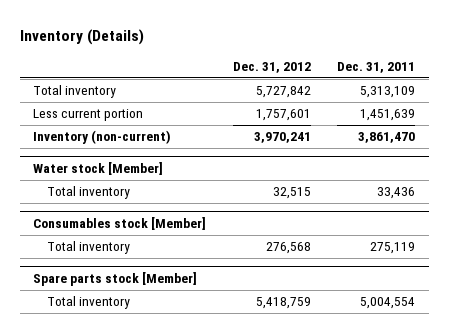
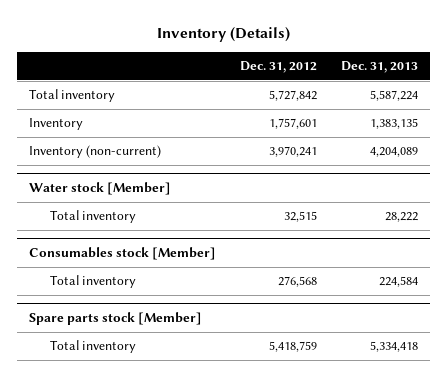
[337,61,416,73] Dec. 31, 2011 -> none
none -> [341,61,419,74] Dec. 31, 2013
[33,109,144,122] Less current portion -> [29,118,84,131] Inventory

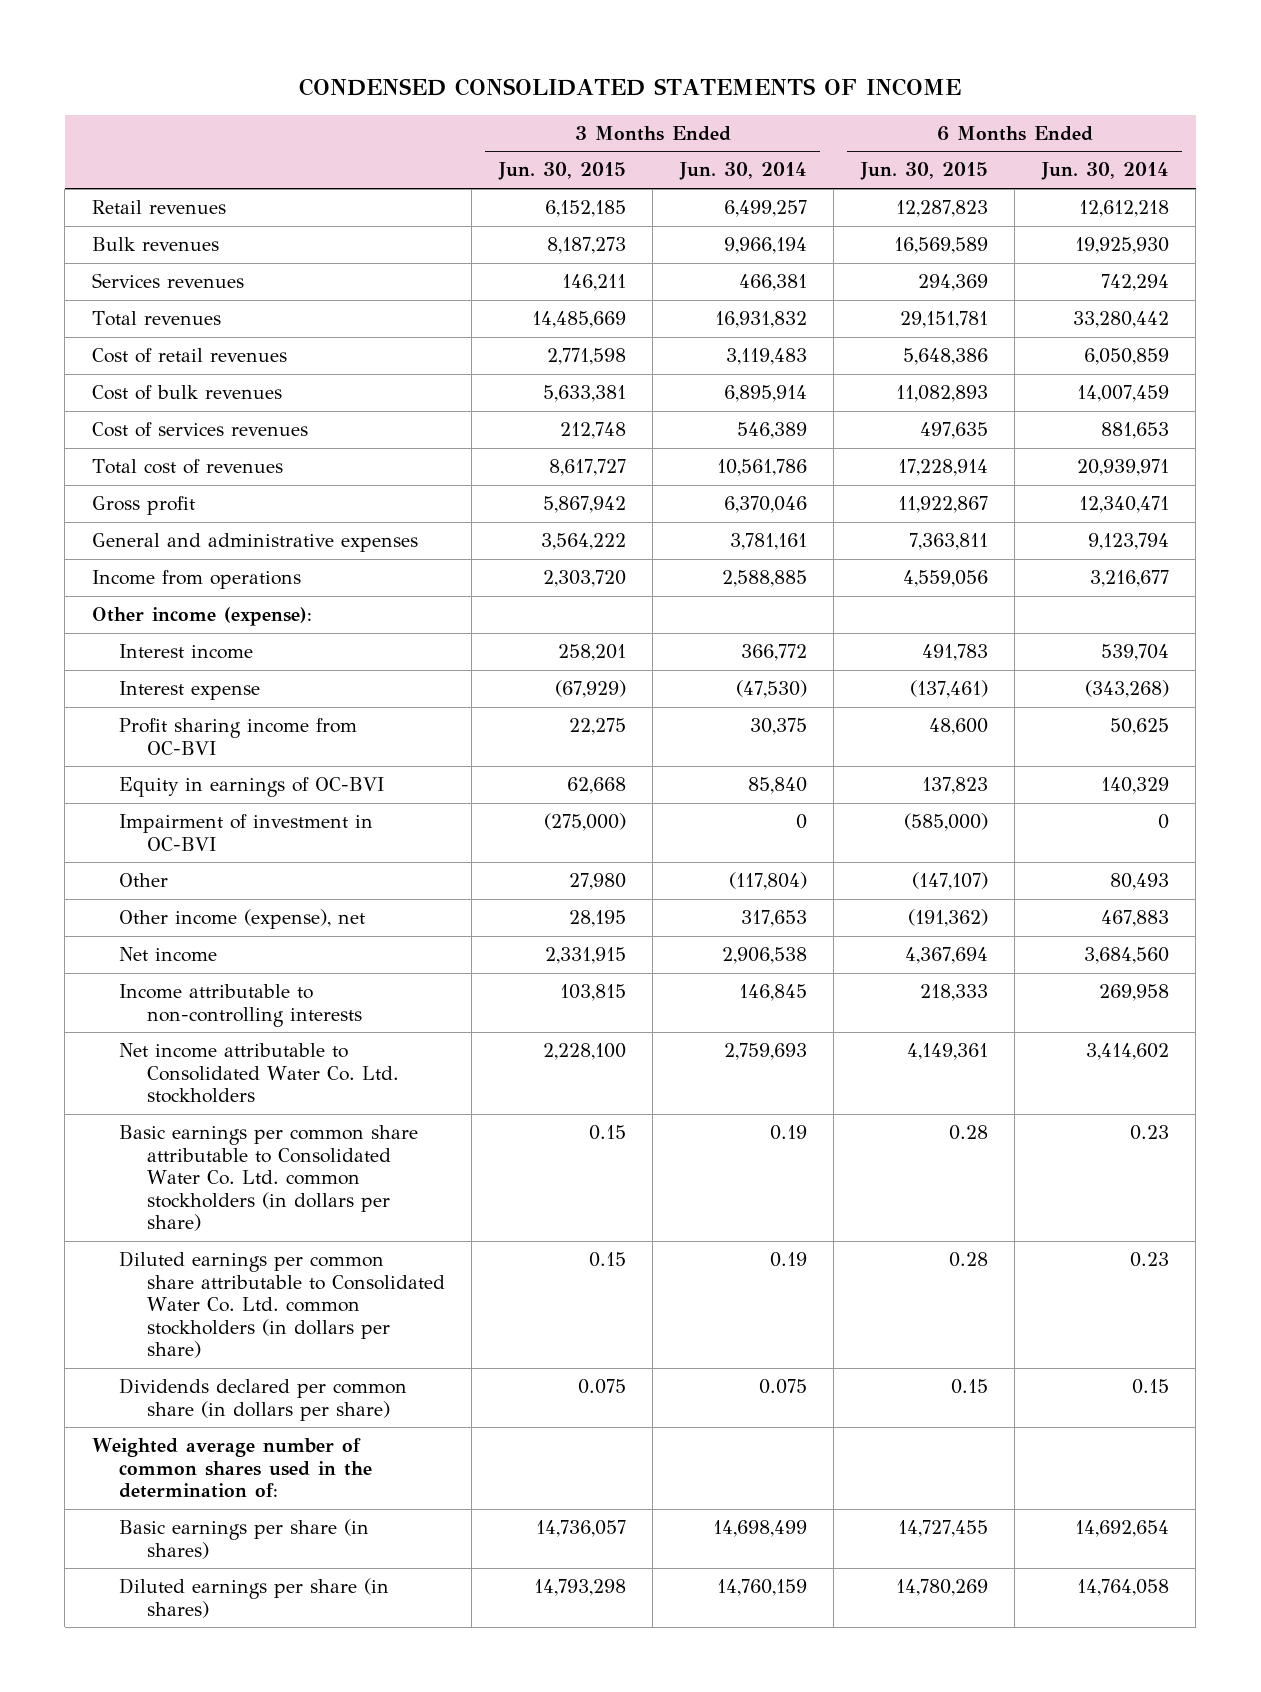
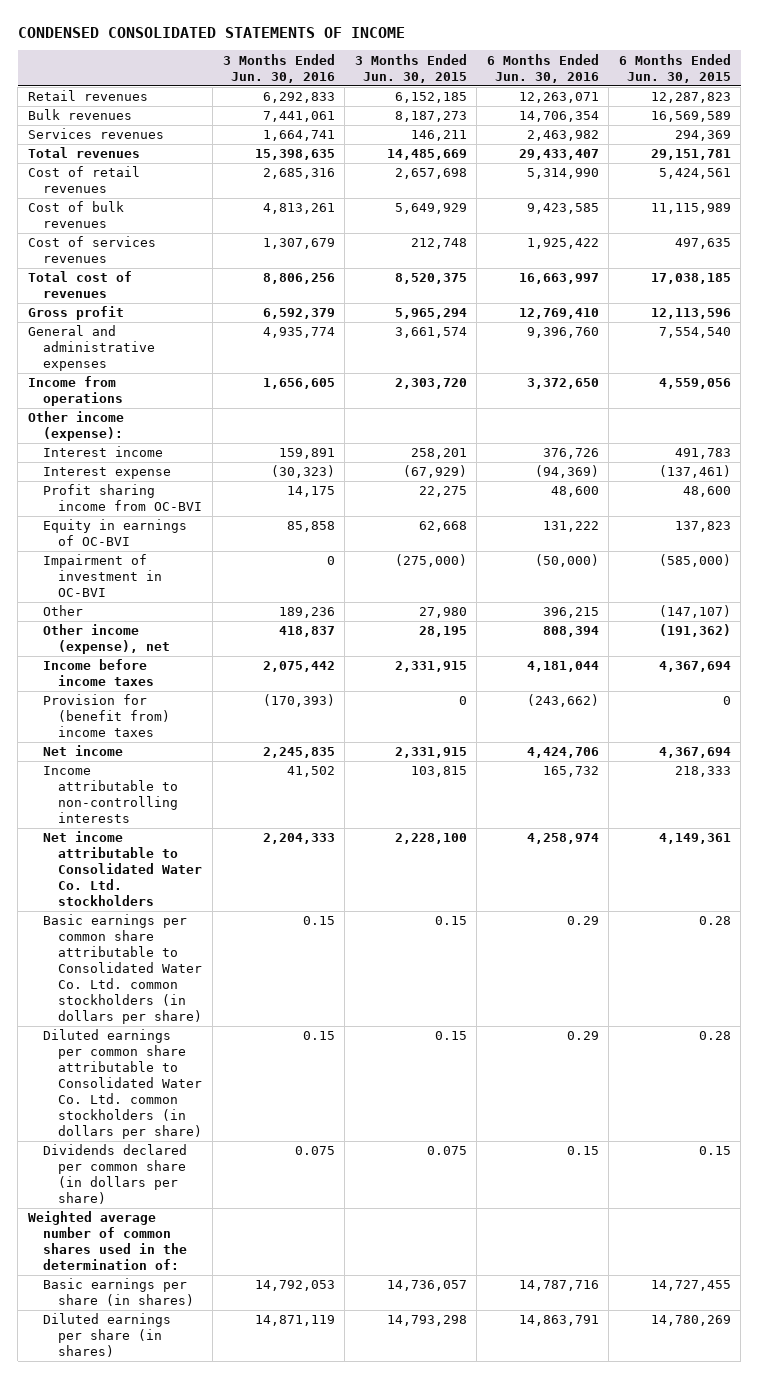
[678,162,807,181] Jun. 30, 2014 -> none
[1040,162,1169,181] Jun. 30, 2014 -> none
none -> [222,53,335,83] 3 Months Ended Jun. 30, 2016
none -> [486,53,599,83] 6 Months Ended Jun. 30, 2016
[546,348,626,366] 2,771,598 -> [394,168,467,180] 2,657,698
[902,348,988,366] 5,648,386 -> [658,168,731,180] 5,424,561
[542,385,626,403] 5,633,381 -> [394,203,467,215] 5,649,929
[895,385,988,403] 11,082,893 -> [650,203,731,215] 11,115,989
[548,459,626,477] 8,617,727 -> [394,273,467,285] 8,520,375
[897,459,988,477] 17,228,914 -> [650,273,731,285] 17,038,185
[542,496,626,514] 5,867,942 -> [394,308,467,320] 5,965,294
[897,496,988,514] 11,922,867 -> [650,308,731,320] 12,113,596
[540,533,626,551] 3,564,222 -> [394,327,467,339] 3,661,574
[908,533,988,551] 7,363,811 -> [658,327,731,339] 7,554,540
none -> [43,659,155,687] Income before income taxes
none -> [43,694,171,738] Provision for (benefit from) income taxes

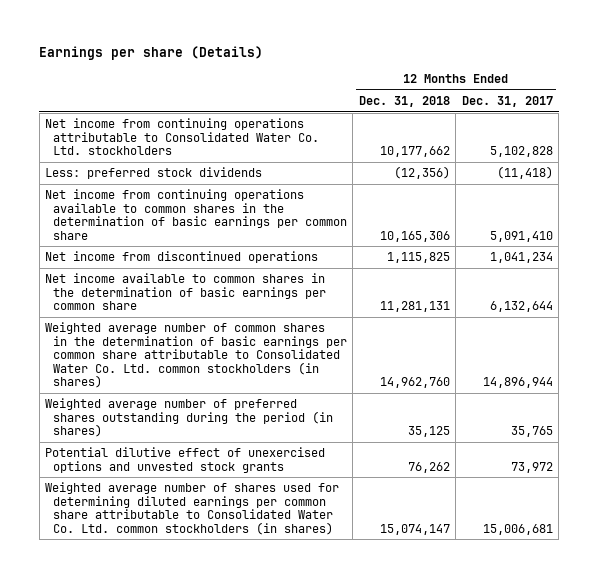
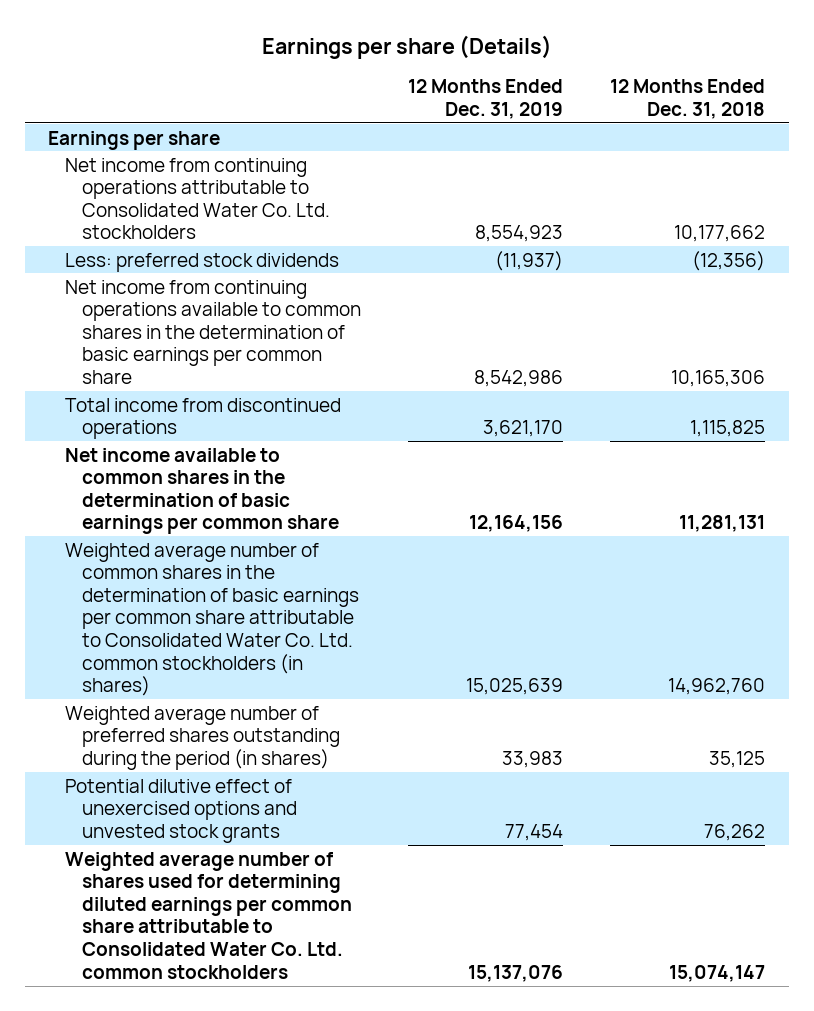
[461,95,553,107] Dec. 31, 2017 -> none
none -> [408,79,564,120] 12 Months Ended Dec. 31, 2019
none -> [48,130,221,150] Earnings per share
[44,251,318,264] Net income from discontinued operations -> [65,397,342,440] Total income from discontinued operations
[44,482,339,535] Weighted average number of shares used for determining diluted earnings per common share attributable to Consolidated Water Co. Ltd. common stockholders (in shares) -> [65,851,353,979] Weighted average number of shares used for determining diluted earnings per common share attributable to Consolidated Water Co. Ltd. common stockholders

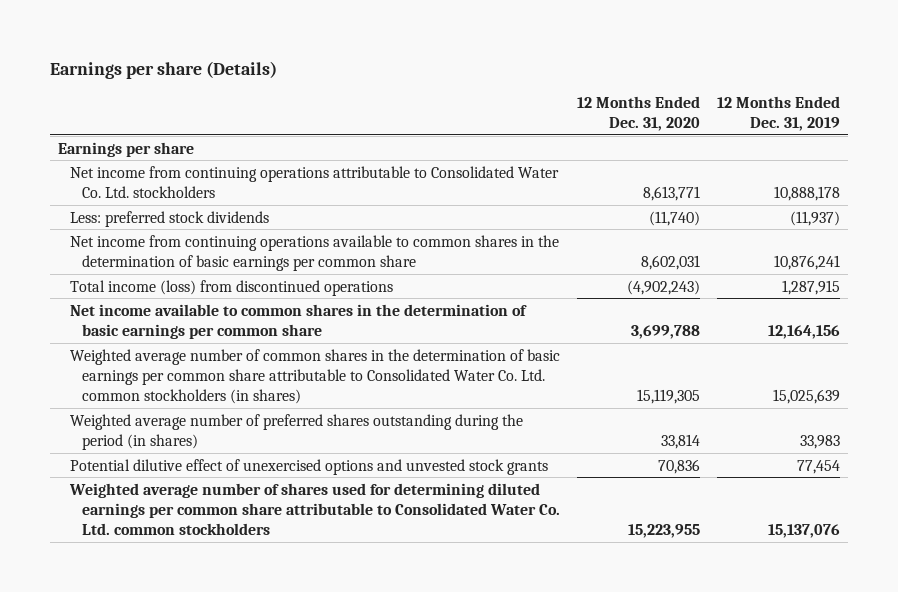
[610,79,766,120] 12 Months Ended Dec. 31, 2018 -> none
none -> [577,95,701,132] 12 Months Ended Dec. 31, 2020
[475,225,564,243] 8,554,923 -> [773,185,840,201] 10,888,178
[474,370,564,388] 8,542,986 -> [773,254,840,270] 10,876,241
[65,397,342,440] Total income from discontinued operations -> [70,279,394,296] Total income (loss) from discontinued operations
[483,420,564,438] 3,621,170 -> [781,279,840,295] 1,287,915

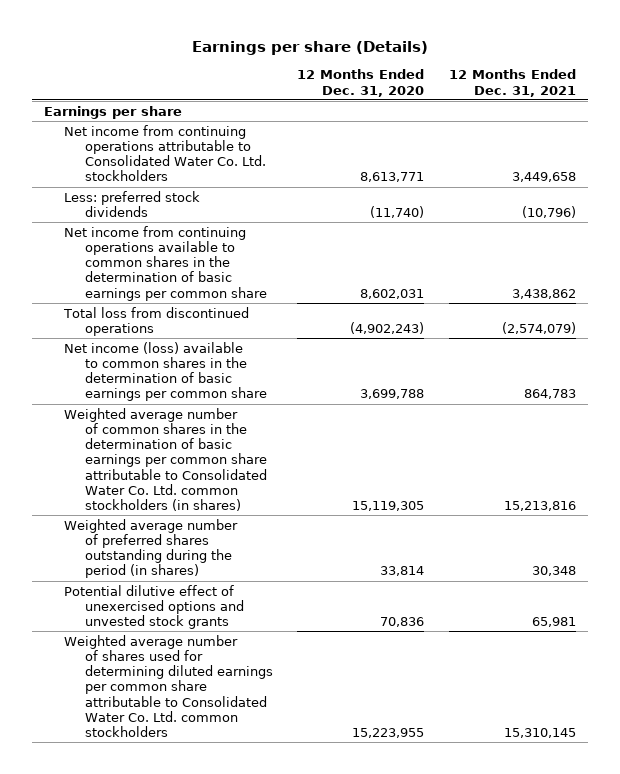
[716,95,840,132] 12 Months Ended Dec. 31, 2019 -> none
none -> [448,69,576,97] 12 Months Ended Dec. 31, 2021
[70,279,394,296] Total income (loss) from discontinued operations -> [63,306,250,336] Total loss from discontinued operations
[70,303,528,339] Net income available to common shares in the determination of basic earnings per common share -> [64,341,267,402] Net income (loss) available to common shares in the determination of basic earnings per common share

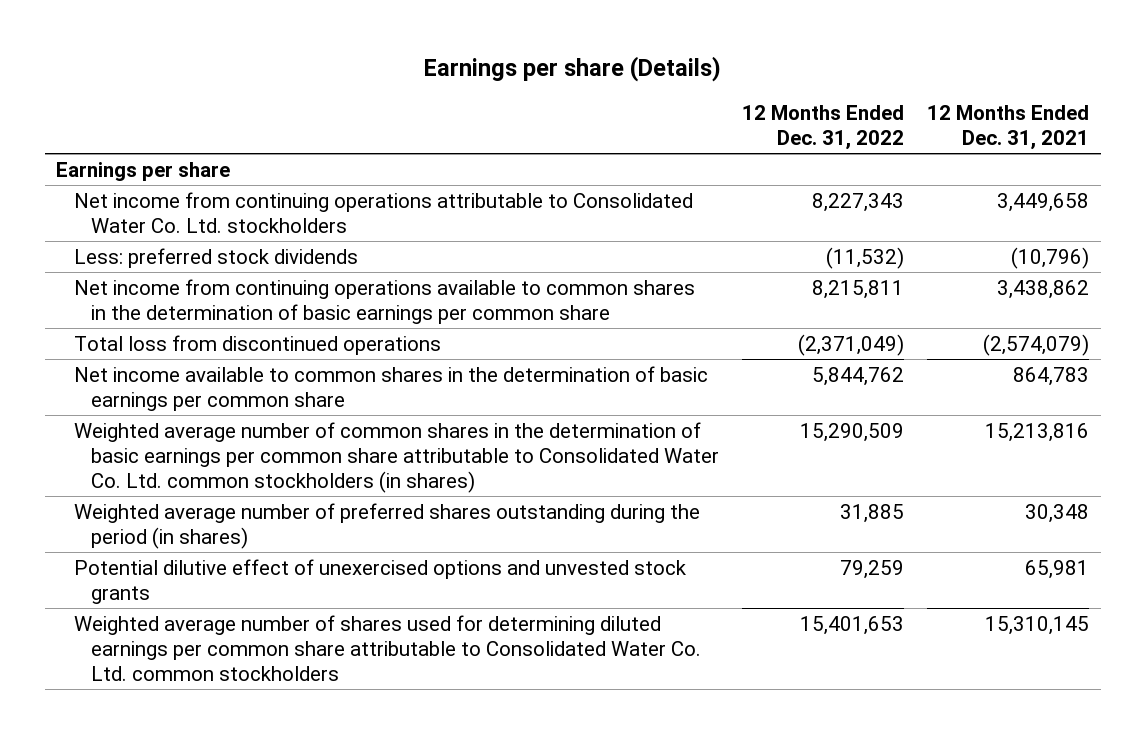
[297,69,425,97] 12 Months Ended Dec. 31, 2020 -> none
none -> [742,104,905,150] 12 Months Ended Dec. 31, 2022
[64,341,267,402] Net income (loss) available to common shares in the determination of basic earnings per common share -> [73,365,708,411] Net income available to common shares in the determination of basic earnings per common share

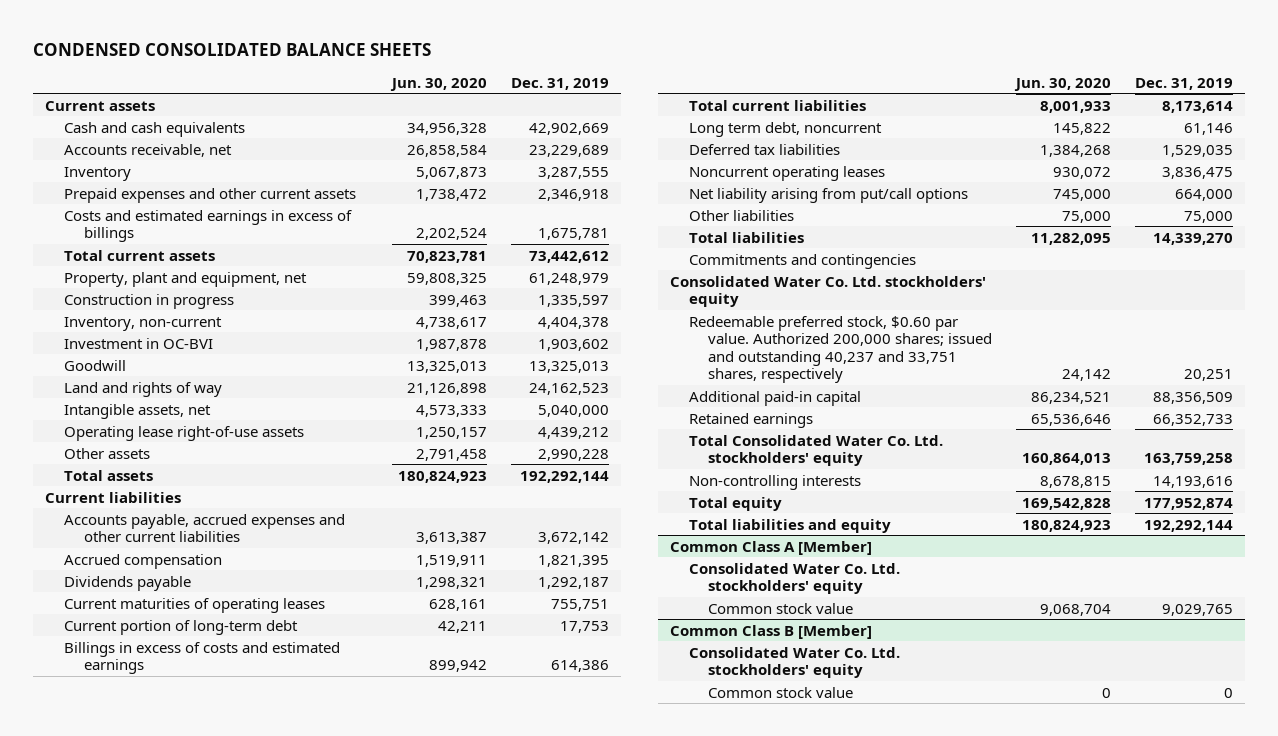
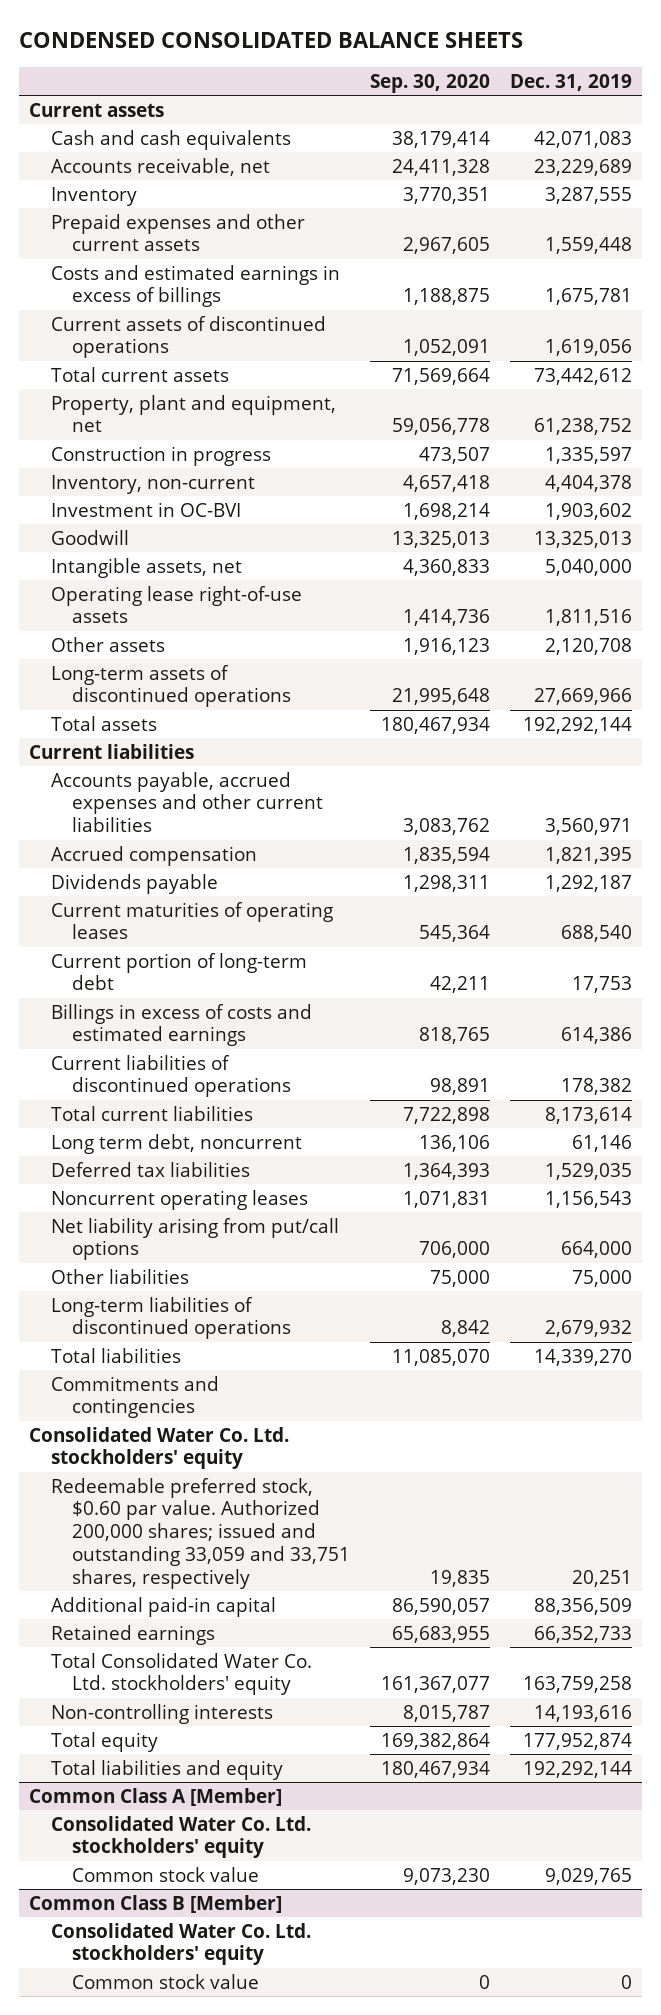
[389,77,487,91] Jun. 30, 2020 -> none
none -> [370,74,491,94] Sep. 30, 2020
[528,122,609,135] 42,902,669 -> [533,130,632,148] 42,071,083
[537,188,609,201] 2,346,918 -> [544,237,632,255] 1,559,448
none -> [50,315,326,359] Current assets of discontinued operations
[528,272,609,285] 61,248,979 -> [533,418,632,436] 61,238,752
[64,381,223,397] Land and rights of way -> none
[537,426,609,439] 4,439,212 -> [544,609,632,627] 1,811,516
[537,448,609,461] 2,990,228 -> [544,637,632,655] 2,120,708
none -> [50,664,292,708] Long-term assets of discontinued operations
[537,532,609,545] 3,672,142 -> [544,818,632,836] 3,560,971
[550,598,609,611] 755,751 -> [560,925,632,943] 688,540
none -> [50,1054,292,1098] Current liabilities of discontinued operations
[1162,166,1234,179] 3,836,475 -> [544,1190,632,1208] 1,156,543
none -> [50,1296,292,1340] Long-term liabilities of discontinued operations
[689,315,993,384] Redeemable preferred stock, $0.60 par value. Authorized 200,000 shares; issued and outstanding 40,237 and 33,751 shares, respectively -> [50,1477,351,1589] Redeemable preferred stock, $0.60 par value. Authorized 200,000 shares; issued and outstanding 33,059 and 33,751 shares, respectively

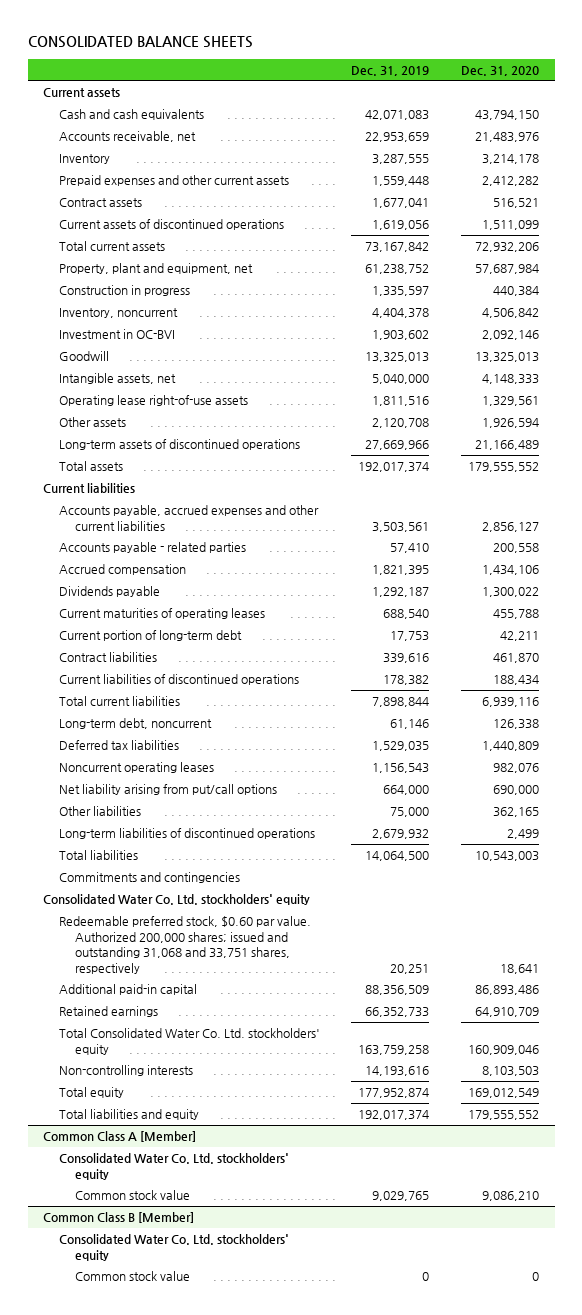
[19,32,524,49] CONDENSED CONSOLIDATED BALANCE SHEETS -> [27,36,253,49] CONSOLIDATED BALANCE SHEETS
[370,74,491,94] Sep. 30, 2020 -> none
none -> [460,65,539,76] Dec. 31, 2020
[533,158,632,176] 23,229,689 -> [365,132,430,143] 22,953,659
[50,264,340,308] Costs and estimated earnings in excess of billings -> none
none -> [58,198,142,208] Contract assets
[533,367,632,385] 73,442,612 -> [365,242,430,253] 73,167,842
[50,474,255,494] Inventory, non-current -> [58,308,178,319] Inventory, noncurrent
[522,716,632,734] 192,292,144 -> [358,462,430,473] 192,017,374
[544,818,632,836] 3,560,971 -> [372,521,430,532] 3,503,561
none -> [58,542,246,554] Accounts payable - related parties
[50,1003,312,1047] Billings in excess of costs and estimated earnings -> none
none -> [58,652,157,663] Contract liabilities
[544,1106,632,1124] 8,173,614 -> [372,697,430,708] 7,898,844
[50,1133,302,1154] Long term debt, noncurrent -> [58,718,212,730] Long-term debt, noncurrent
[533,1348,632,1366] 14,339,270 -> [365,851,430,862] 14,064,500
[50,1477,351,1589] Redeemable preferred stock, $0.60 par value. Authorized 200,000 shares; issued and outstanding 33,059 and 33,751 shares, respectively -> [58,916,311,974] Redeemable preferred stock, $0.60 par value. Authorized 200,000 shares; issued and outstanding 31,068 and 33,751 shares, respectively
[522,1760,632,1778] 192,292,144 -> [358,1110,430,1121] 192,017,374

